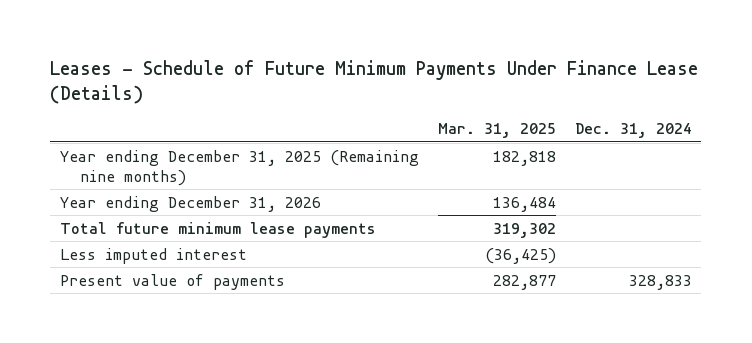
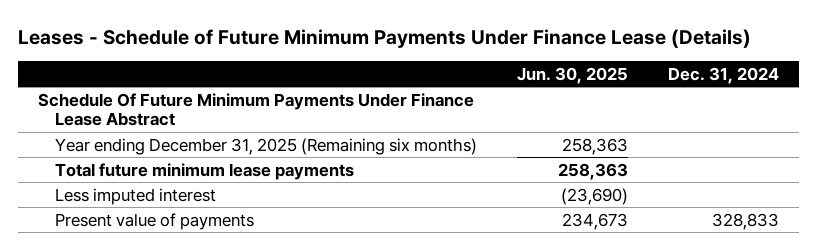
[437,123,556,139] Mar. 31, 2025 -> none
none -> [517,66,629,84] Jun. 30, 2025
[59,195,321,212] Year ending December 31, 2026 -> none
none -> [38,92,475,127] Schedule Of Future Minimum Payments Under Finance Lease Abstract
[59,149,419,186] Year ending December 31, 2025 (Remaining nine months) -> [55,137,478,155] Year ending December 31, 2025 (Remaining six months)

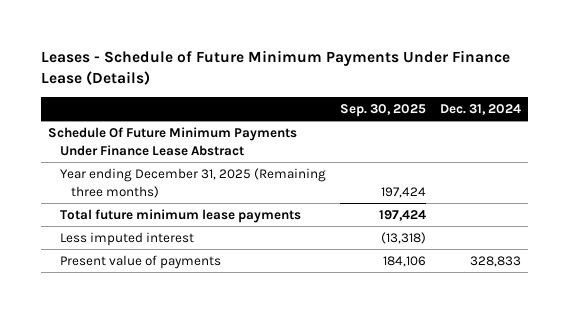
[517,66,629,84] Jun. 30, 2025 -> none
none -> [339,103,426,117] Sep. 30, 2025
[55,137,478,155] Year ending December 31, 2025 (Remaining six months) -> [59,167,326,198] Year ending December 31, 2025 (Remaining three months)

